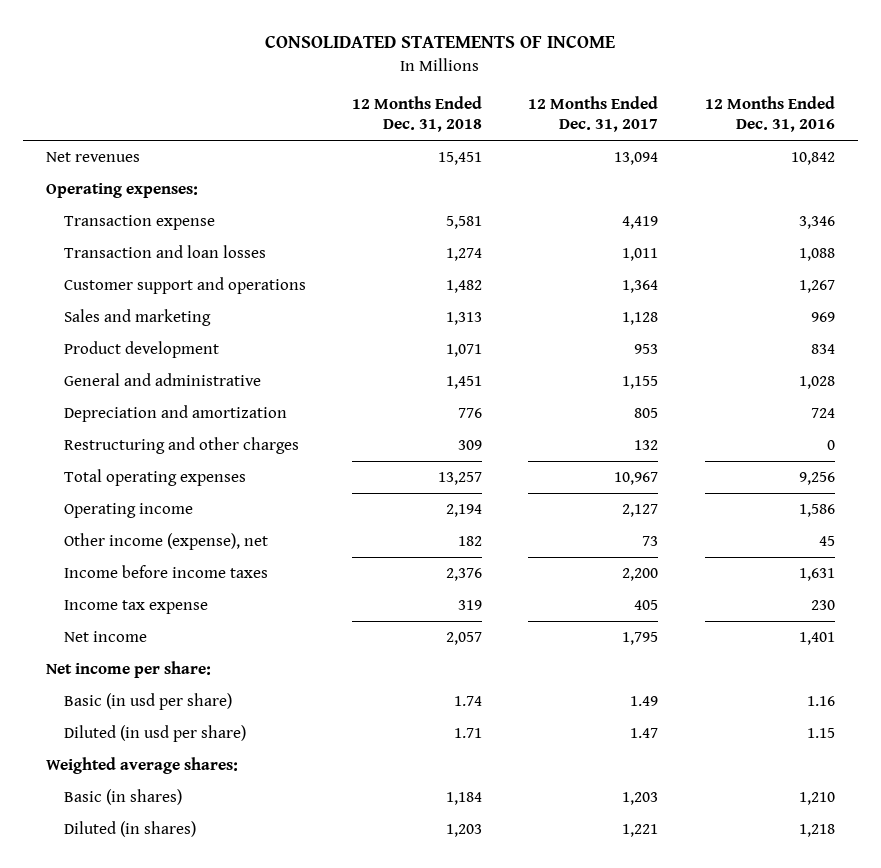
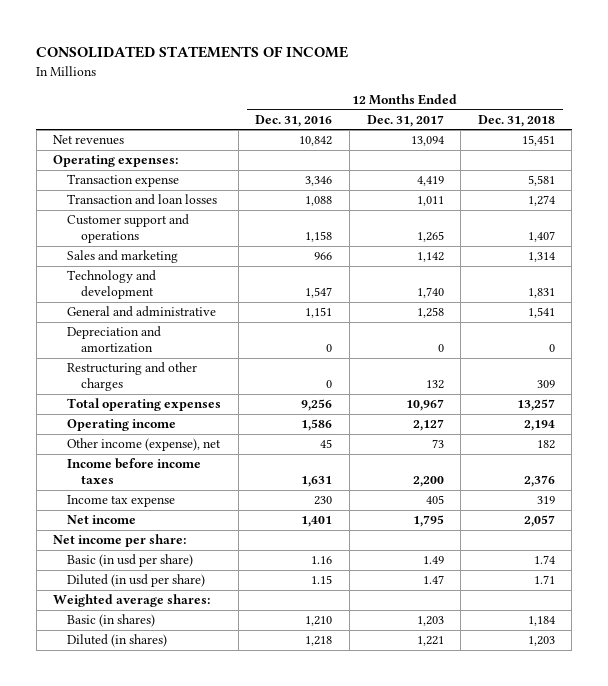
[63,341,219,359] Product development -> none
[446,280,483,294] 1,482 -> [527,231,555,243] 1,407
[622,280,659,294] 1,364 -> [416,231,444,243] 1,265
[798,280,835,294] 1,267 -> [305,231,333,243] 1,158
[446,312,483,326] 1,313 -> [527,252,555,263] 1,314
[622,312,659,326] 1,128 -> [416,252,444,263] 1,142
[810,312,835,323] 969 -> [314,252,333,261] 966
none -> [67,270,157,300] Technology and development
[446,376,483,390] 1,451 -> [527,307,555,319] 1,541
[622,376,659,390] 1,155 -> [416,307,444,319] 1,258
[798,376,835,390] 1,028 -> [305,307,333,319] 1,151
[458,408,483,419] 776 -> [548,344,555,353] 0
[634,408,659,419] 805 -> [437,344,444,353] 0
[810,408,835,419] 724 -> [326,344,333,353] 0

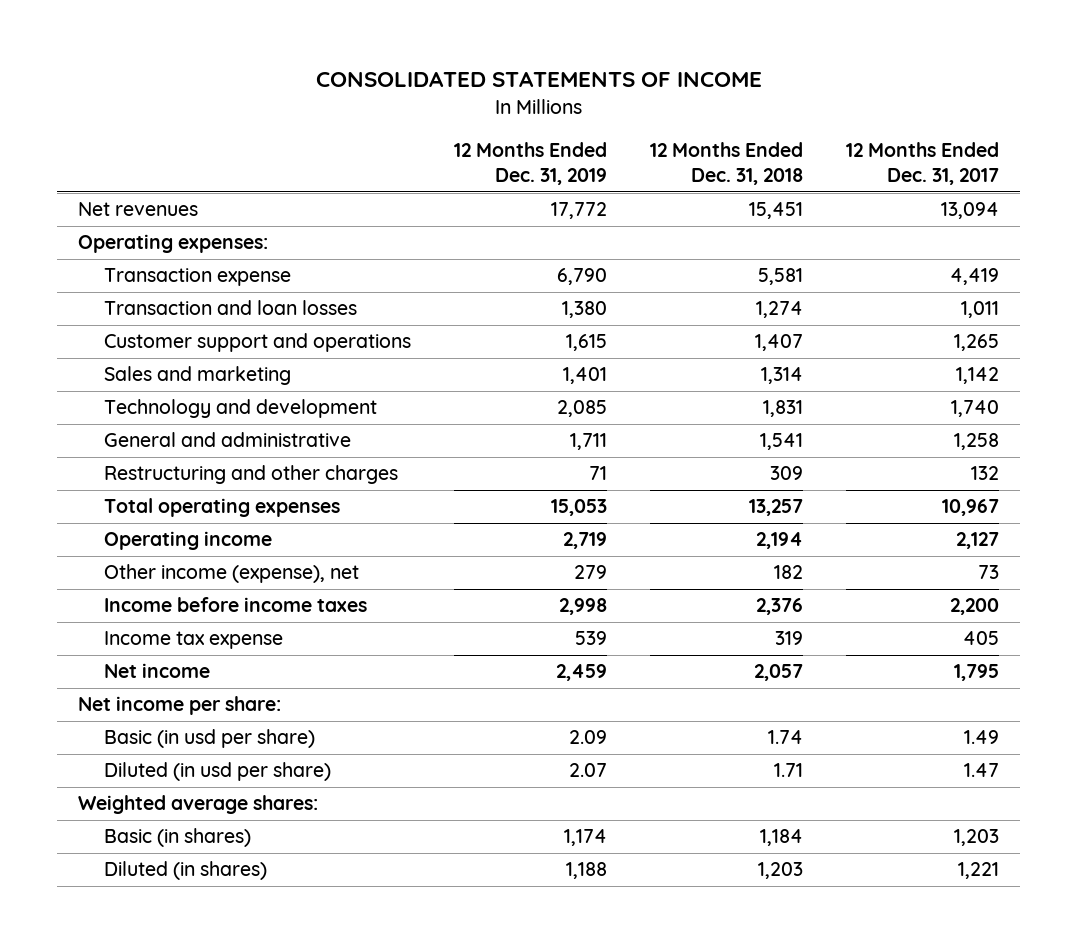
[255,114,333,127] Dec. 31, 2016 -> none
none -> [453,141,607,186] 12 Months Ended Dec. 31, 2019
[67,326,162,354] Depreciation and amortization -> none

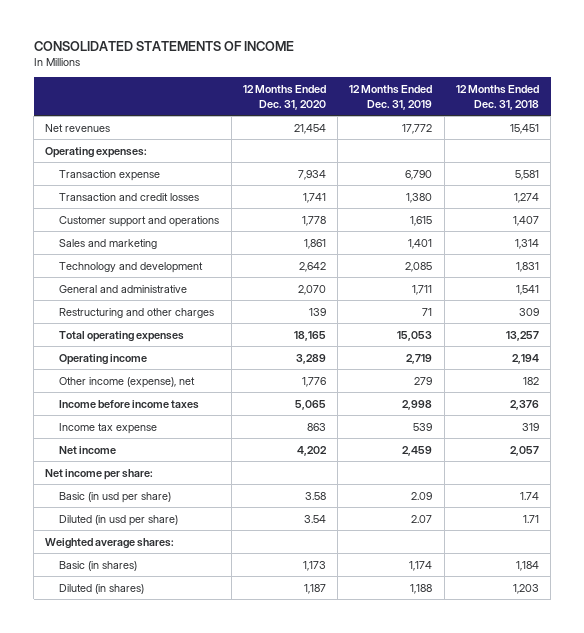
[845,141,999,186] 12 Months Ended Dec. 31, 2017 -> none
none -> [242,85,326,110] 12 Months Ended Dec. 31, 2020
[103,300,357,316] Transaction and loan losses -> [59,192,200,201] Transaction and credit losses

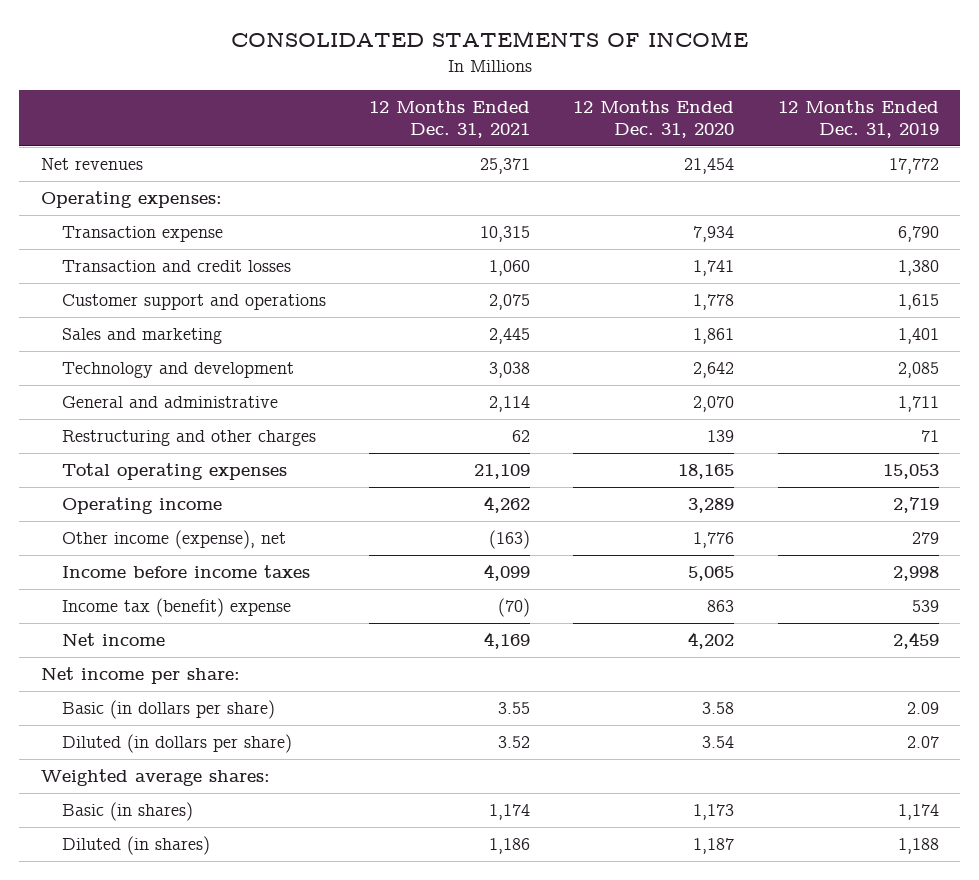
[455,85,539,110] 12 Months Ended Dec. 31, 2018 -> none
none -> [369,100,531,139] 12 Months Ended Dec. 31, 2021
[59,422,158,434] Income tax expense -> [61,598,291,618] Income tax (benefit) expense
[59,491,172,503] Basic (in usd per share) -> [61,700,275,720] Basic (in dollars per share)
[59,514,179,526] Diluted (in usd per share) -> [61,734,292,754] Diluted (in dollars per share)

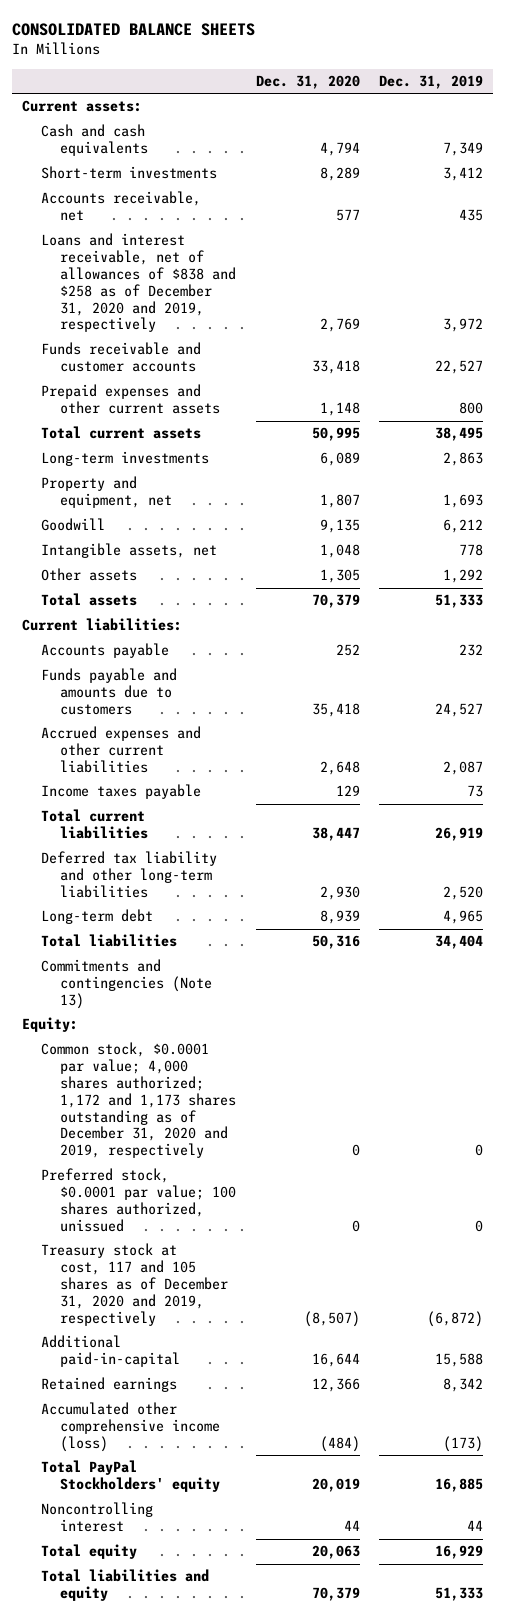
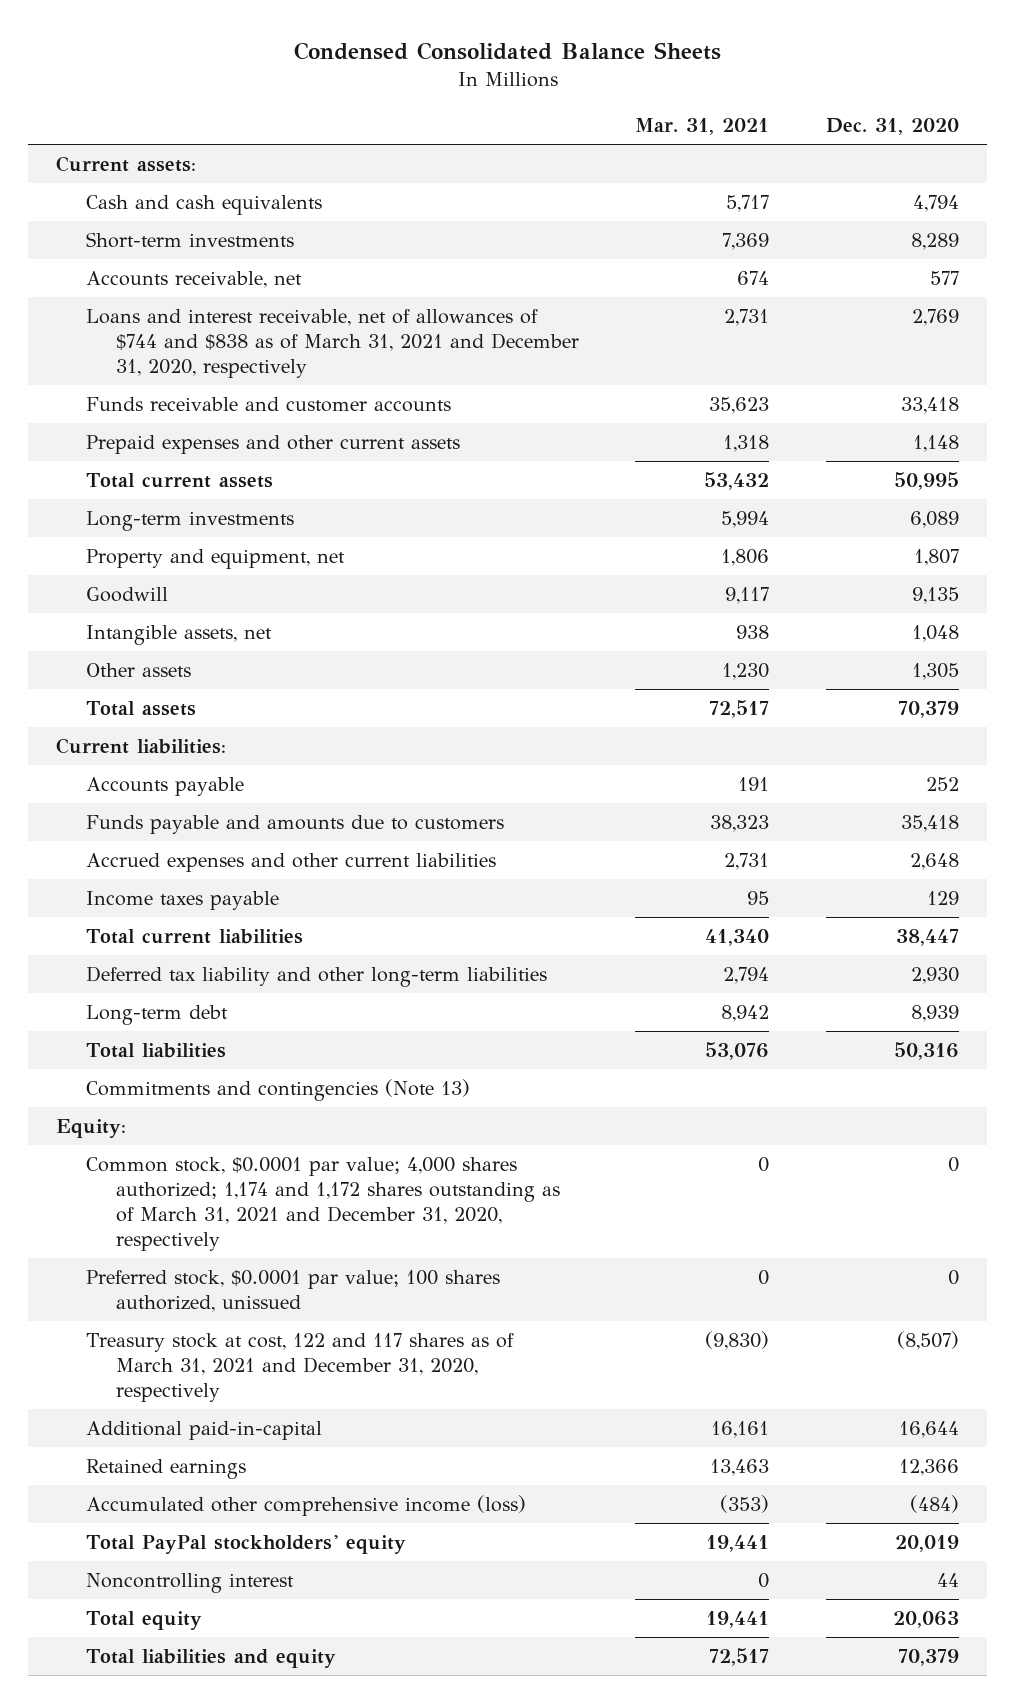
[12,22,256,36] CONSOLIDATED BALANCE SHEETS -> [293,42,721,61] Condensed Consolidated Balance Sheets
[379,75,484,90] Dec. 31, 2019 -> none
none -> [635,118,770,136] Mar. 31, 2021
[41,233,236,333] Loans and interest receivable, net of allowances of $838 and $258 as of December 31, 2020 and 2019, respectively -> [86,308,579,379] Loans and interest receivable, net of allowances of $744 and $838 as of March 31, 2021 and December 31, 2020, respectively
[41,1042,236,1159] Common stock, $0.0001 par value; 4,000 shares authorized; 1,172 and 1,173 shares outstanding as of December 31, 2020 and 2019, respectively -> [86,1156,560,1252] Common stock, $0.0001 par value; 4,000 shares authorized; 1,174 and 1,172 shares outstanding as of March 31, 2021 and December 31, 2020, respectively
[41,1243,228,1326] Treasury stock at cost, 117 and 105 shares as of December 31, 2020 and 2019, respectively -> [86,1332,515,1403] Treasury stock at cost, 122 and 117 shares as of March 31, 2021 and December 31, 2020, respectively
[41,1460,220,1493] Total PayPal Stockholders' equity -> [86,1534,407,1554] Total PayPal stockholders' equity

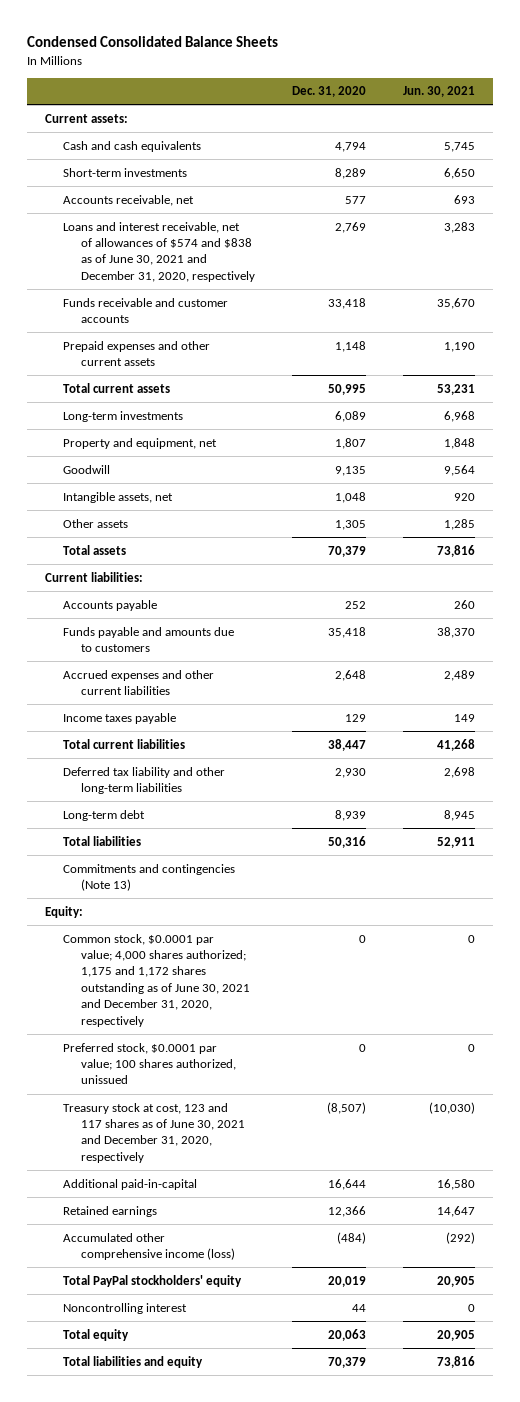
[635,118,770,136] Mar. 31, 2021 -> none
none -> [402,86,475,98] Jun. 30, 2021
[86,308,579,379] Loans and interest receivable, net of allowances of $744 and $838 as of March 31, 2021 and December 31, 2020, respectively -> [63,221,256,282] Loans and interest receivable, net of allowances of $574 and $838 as of June 30, 2021 and December 31, 2020, respectively
[86,1156,560,1252] Common stock, $0.0001 par value; 4,000 shares authorized; 1,174 and 1,172 shares outstanding as of March 31, 2021 and December 31, 2020, respectively -> [63,933,251,1027] Common stock, $0.0001 par value; 4,000 shares authorized; 1,175 and 1,172 shares outstanding as of June 30, 2021 and December 31, 2020, respectively
[86,1332,515,1403] Treasury stock at cost, 122 and 117 shares as of March 31, 2021 and December 31, 2020, respectively -> [63,1102,246,1163] Treasury stock at cost, 123 and 117 shares as of June 30, 2021 and December 31, 2020, respectively

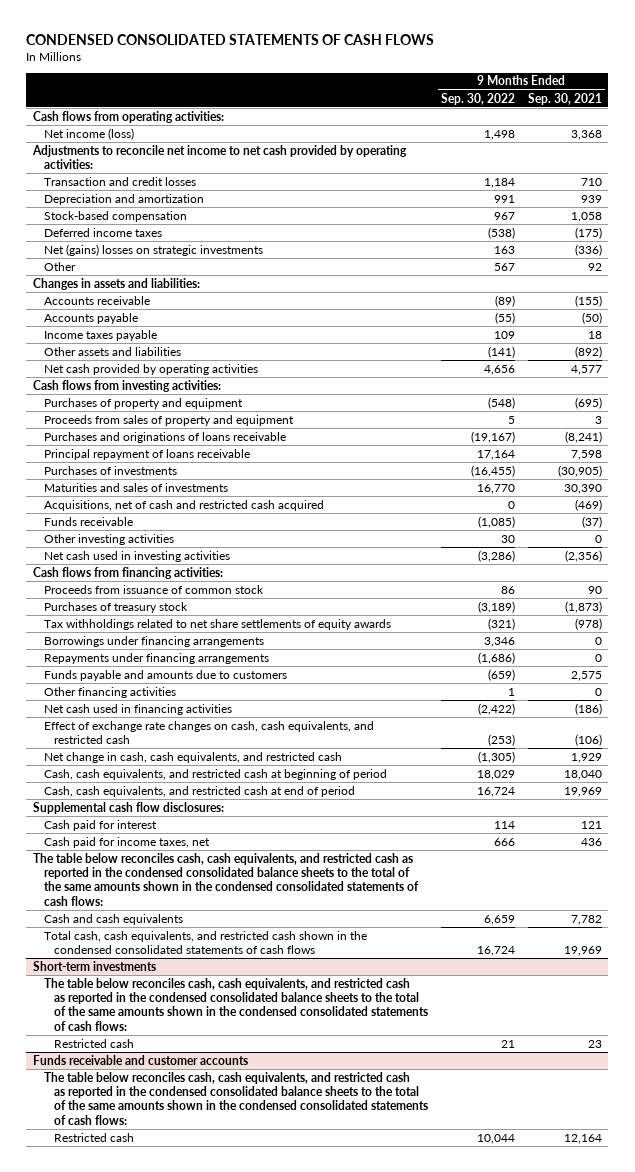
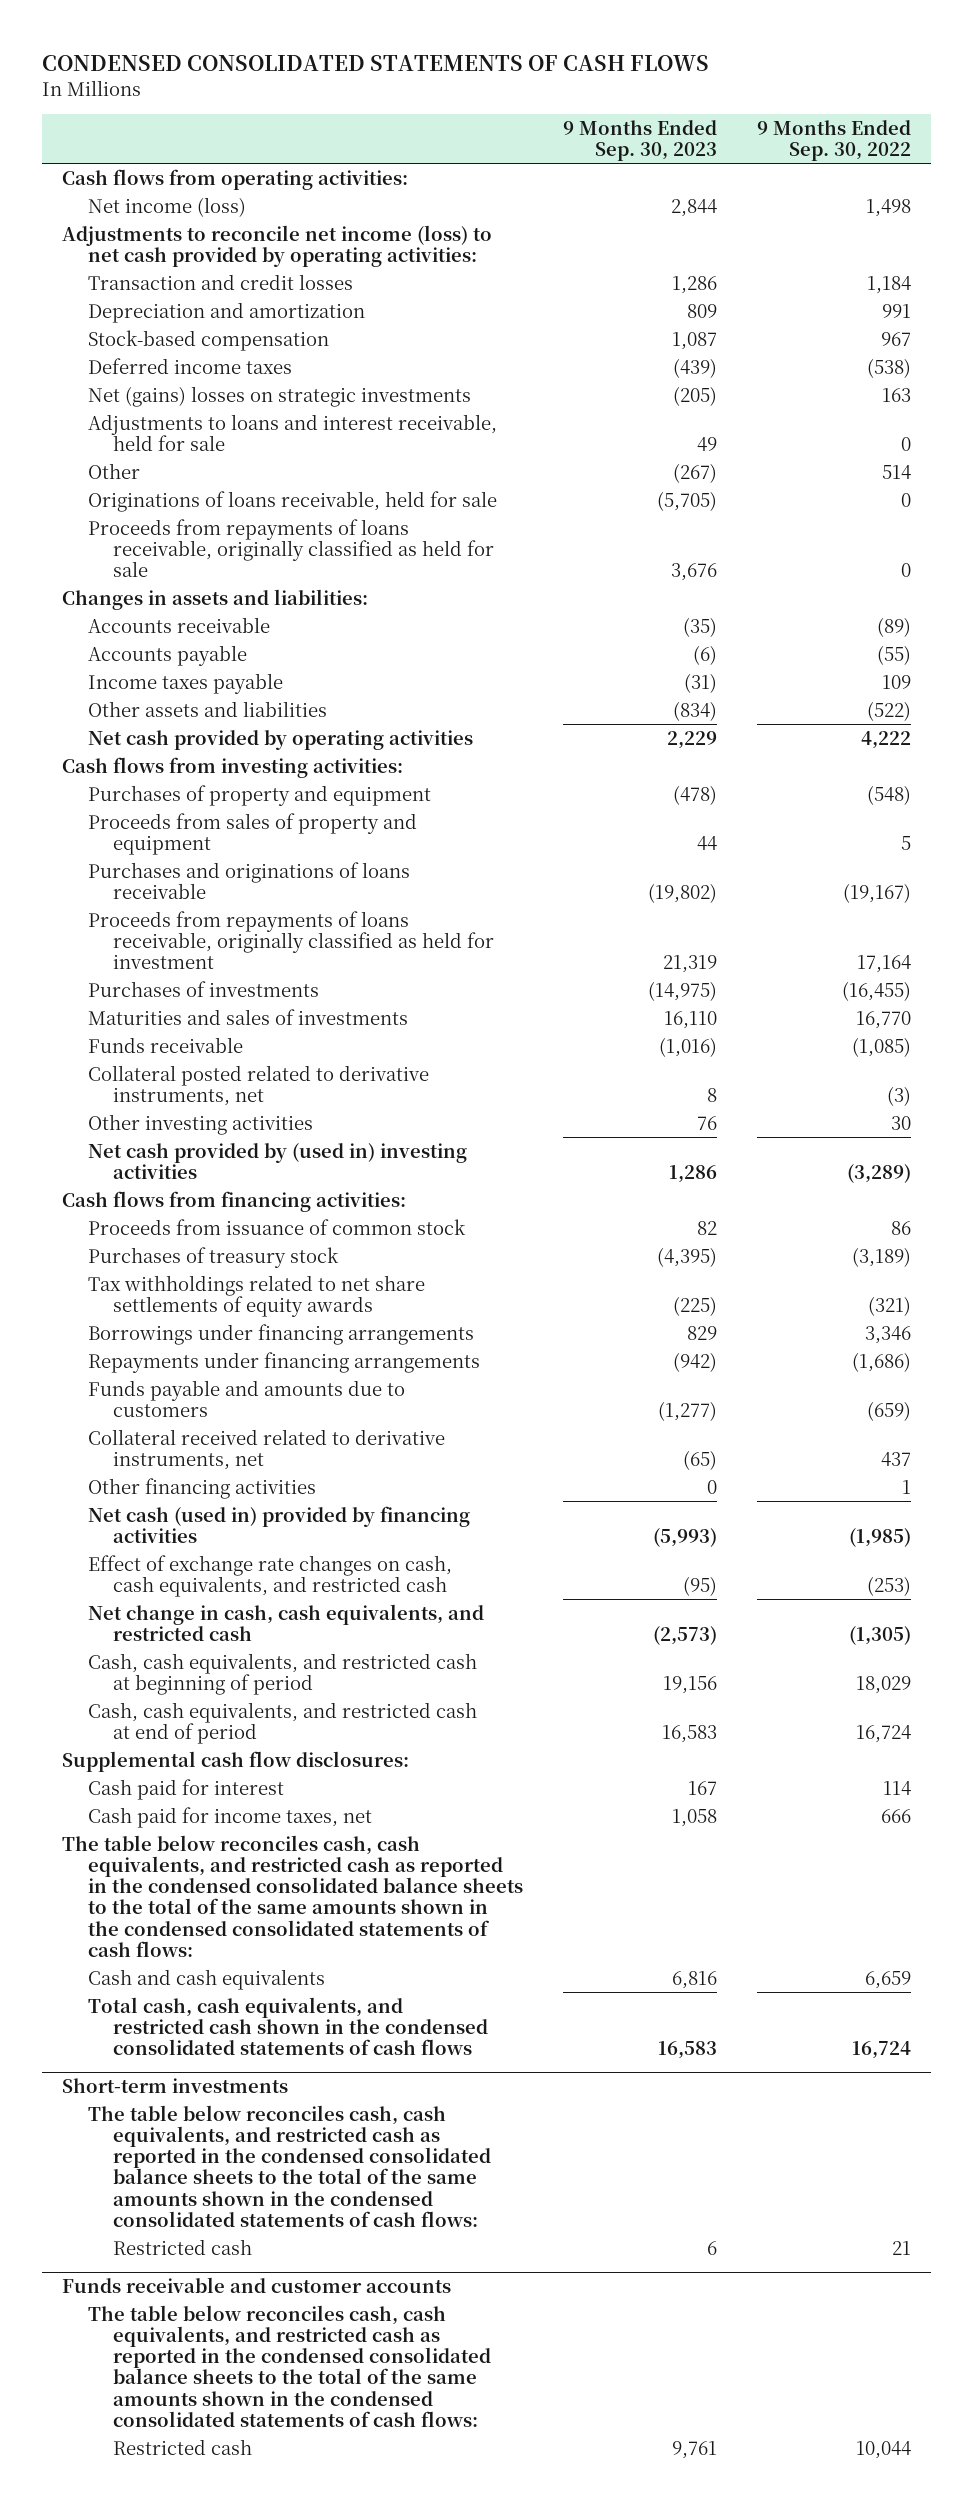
[527,92,602,105] Sep. 30, 2021 -> none
none -> [562,119,717,161] 9 Months Ended Sep. 30, 2023
[31,144,407,170] Adjustments to reconcile net income to net cash provided by operating activities: -> [62,224,493,267] Adjustments to reconcile net income (loss) to net cash provided by operating activities:
none -> [87,413,497,451] Adjustments to loans and interest receivable, held for sale
[494,262,516,271] 567 -> [881,464,911,479] 514
none -> [87,490,497,512] Originations of loans receivable, held for sale
none -> [87,518,495,578] Proceeds from repayments of loans receivable, originally classified as held for sale
[488,345,516,358] (141) -> [866,700,911,721] (522)
[484,364,516,375] 4,656 -> [860,730,911,749] 4,222
[43,448,250,460] Principal repayment of loans receivable -> [87,910,495,970] Proceeds from repayments of loans receivable, originally classified as held for investment
[43,499,324,511] Acquisitions, net of cash and restricted cash acquired -> none
none -> [87,1064,429,1106] Collateral posted related to derivative instruments, net
[43,550,230,562] Net cash used in investing activities -> [87,1142,467,1179] Net cash provided by (used in) investing activities
[478,549,516,562] (3,286) -> [846,1163,911,1183] (3,289)
none -> [87,1428,445,1470] Collateral received related to derivative instruments, net
[43,703,232,715] Net cash used in financing activities -> [87,1505,470,1543] Net cash (used in) provided by financing activities
[478,702,516,715] (2,422) -> [848,1527,911,1547] (1,985)

